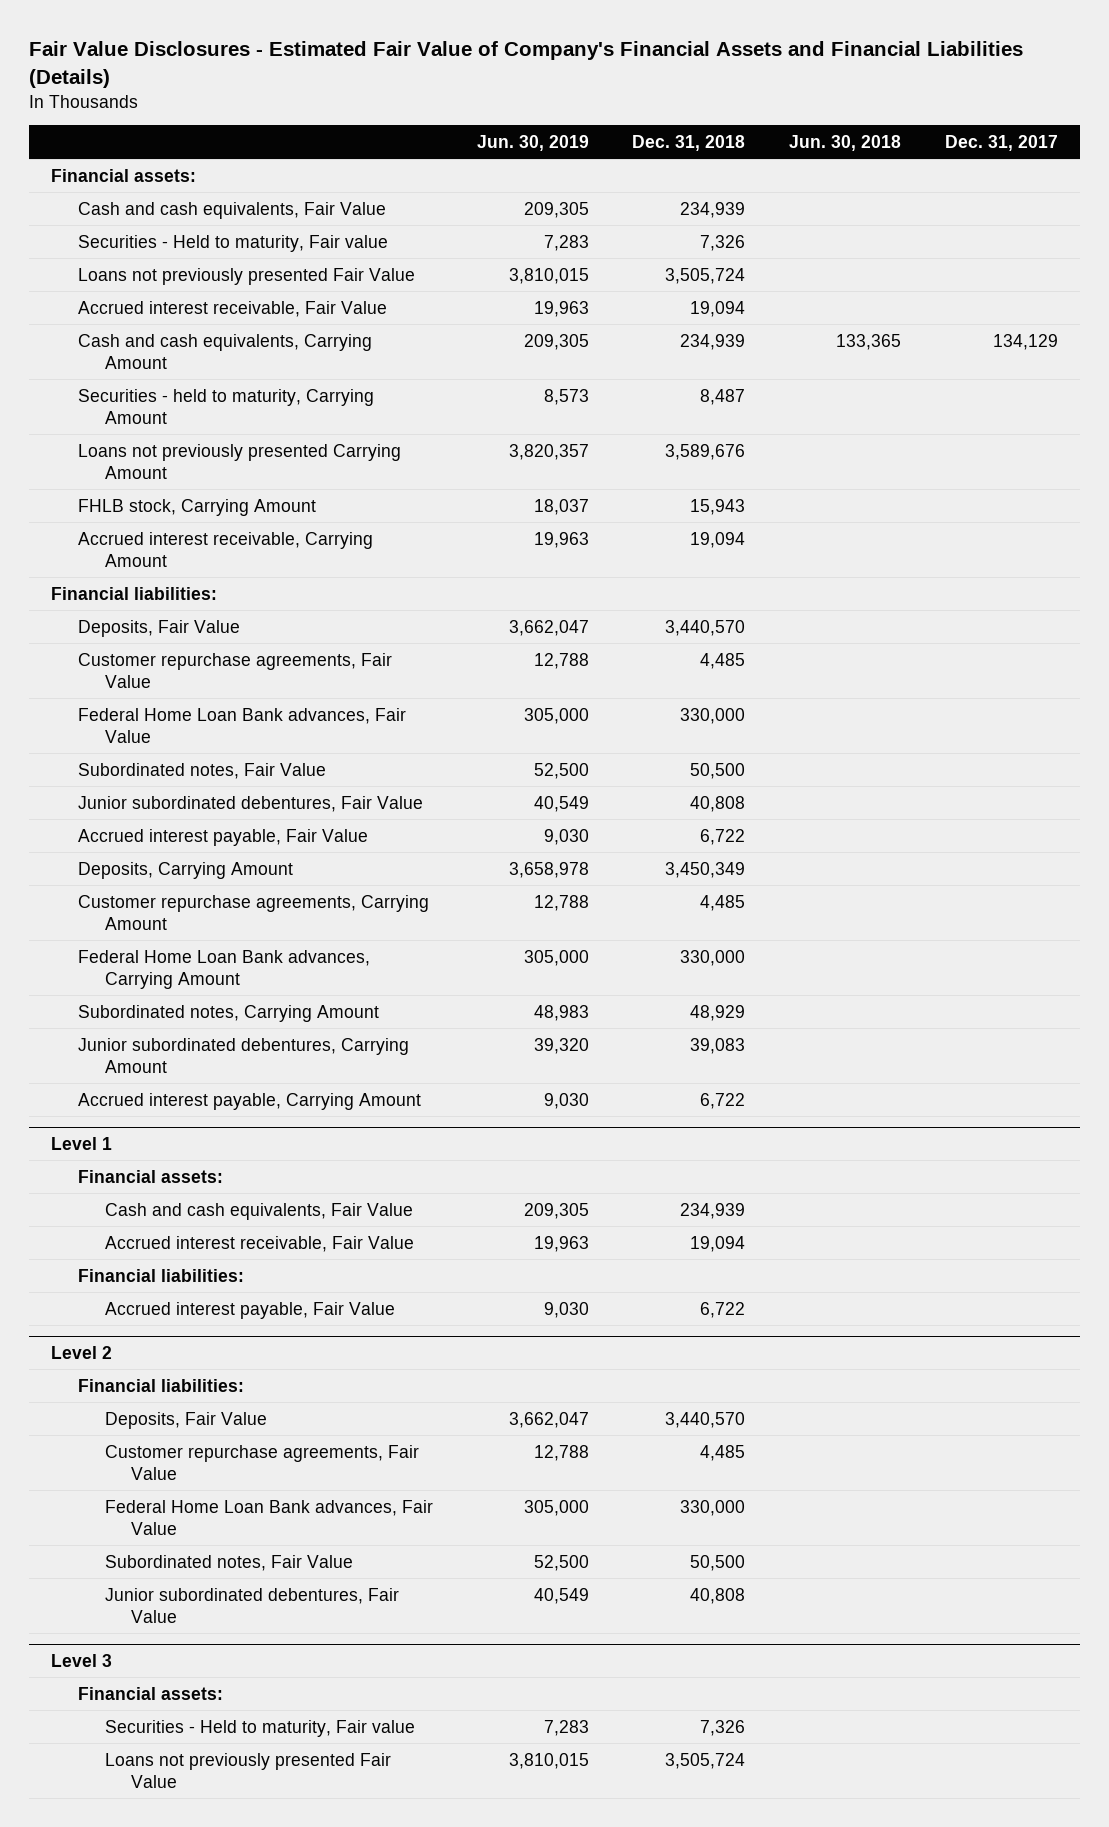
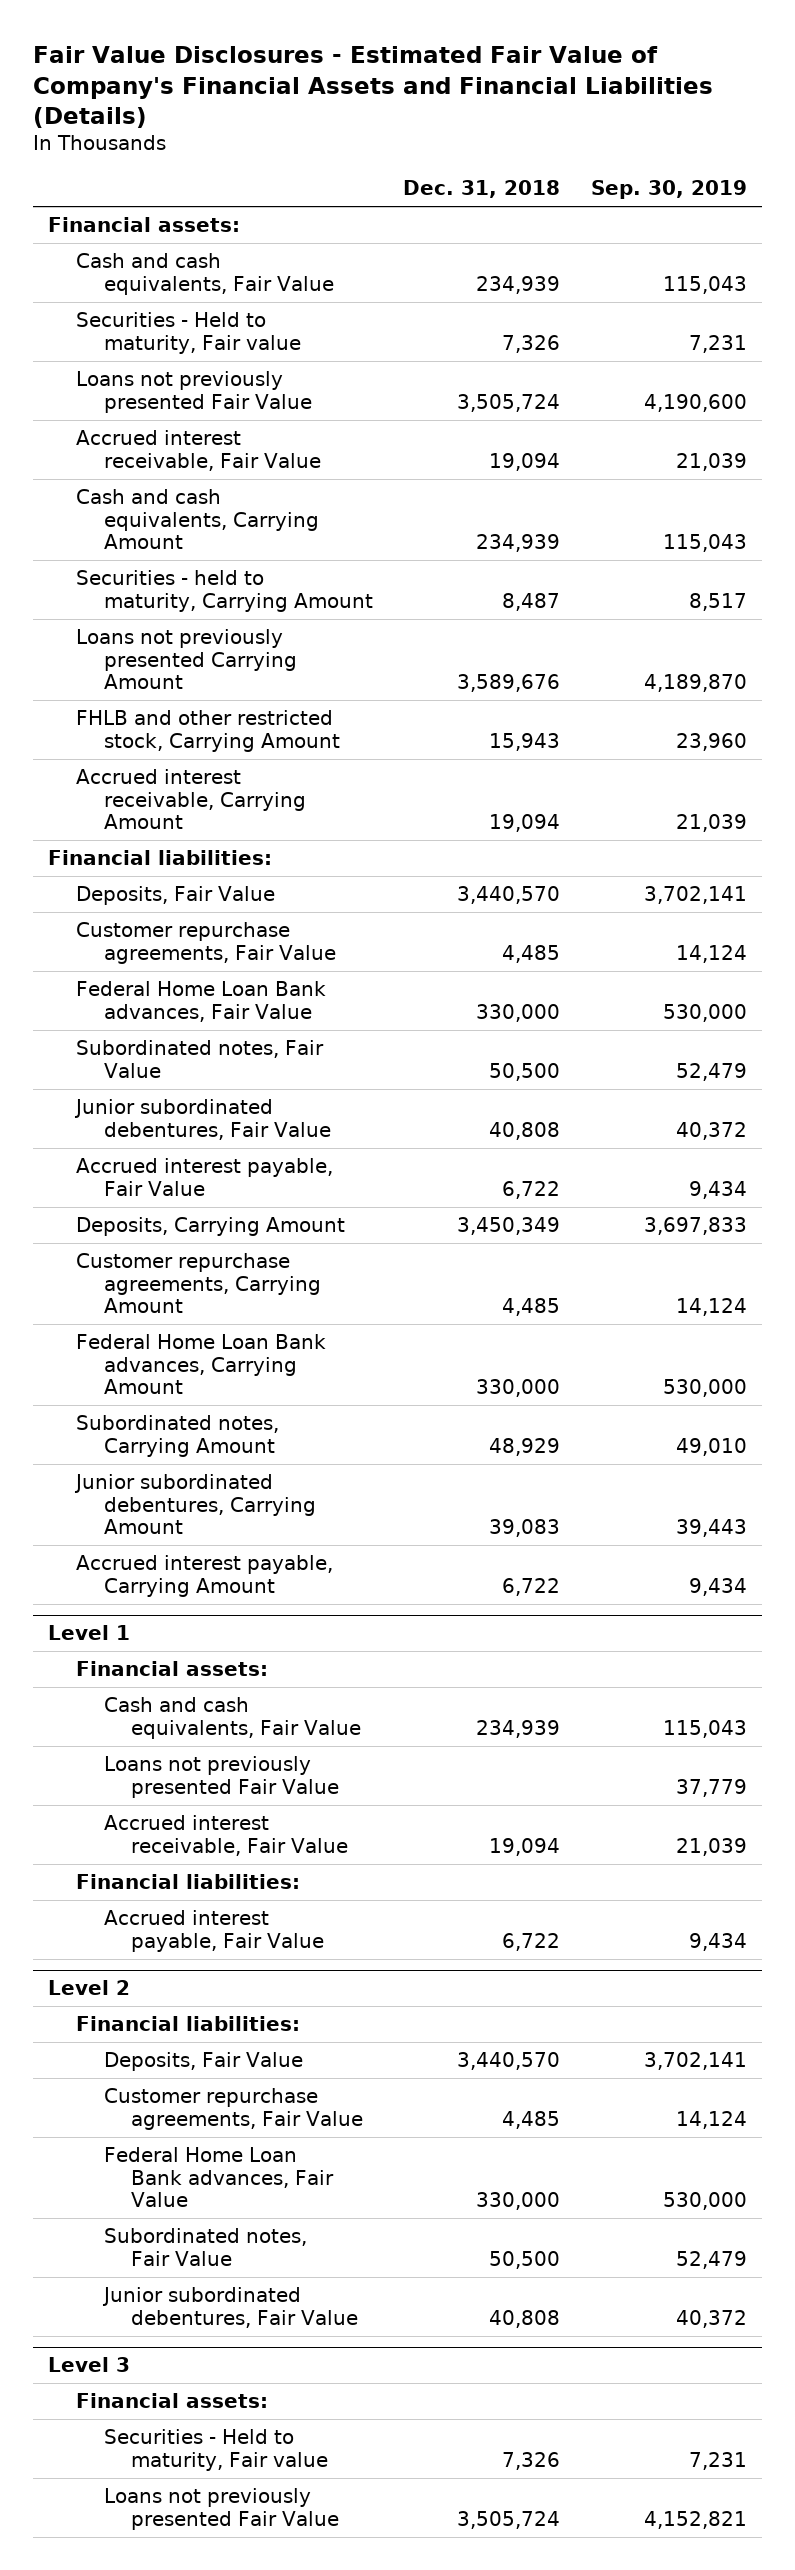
[476,134,589,151] Jun. 30, 2019 -> none
[789,134,902,151] Jun. 30, 2018 -> none
[945,134,1059,151] Dec. 31, 2017 -> none
none -> [590,180,747,200] Sep. 30, 2019
[77,498,316,516] FHLB stock, Carrying Amount -> [75,710,340,752] FHLB and other restricted stock, Carrying Amount
none -> [103,1756,340,1798] Loans not previously presented Fair Value

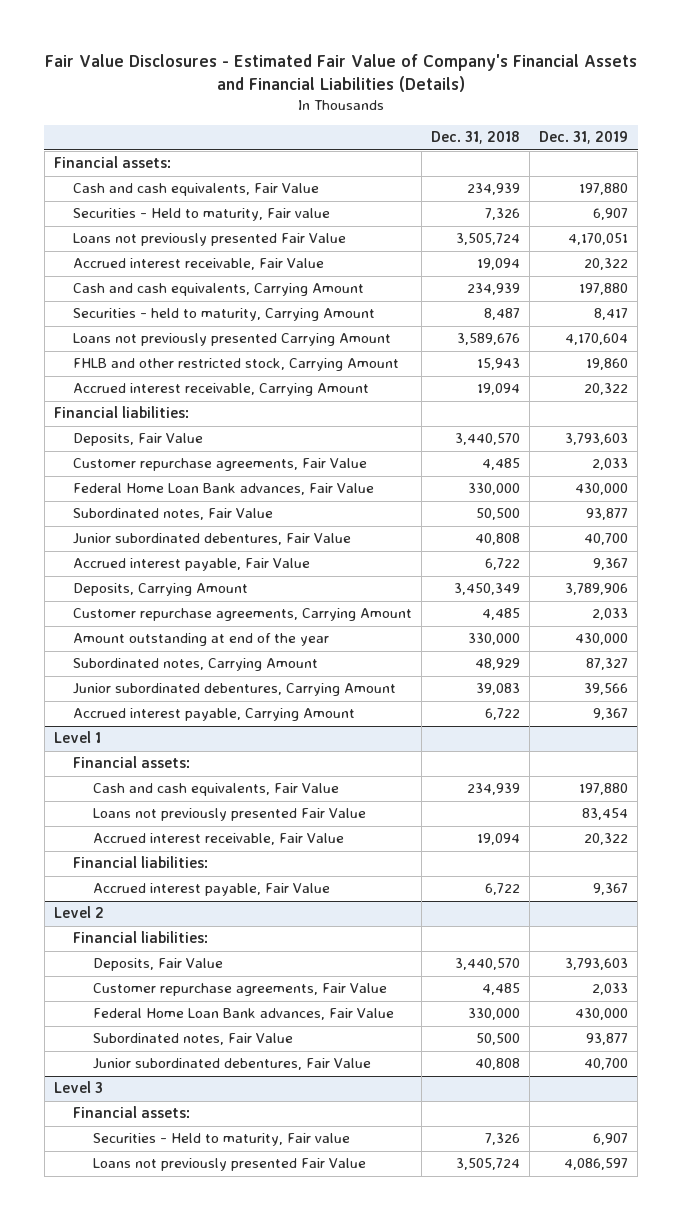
[590,180,747,200] Sep. 30, 2019 -> none
none -> [539,131,629,145] Dec. 31, 2019
[75,1334,326,1395] Federal Home Loan Bank advances, Carrying Amount -> [73,633,330,647] Amount outstanding at end of the year

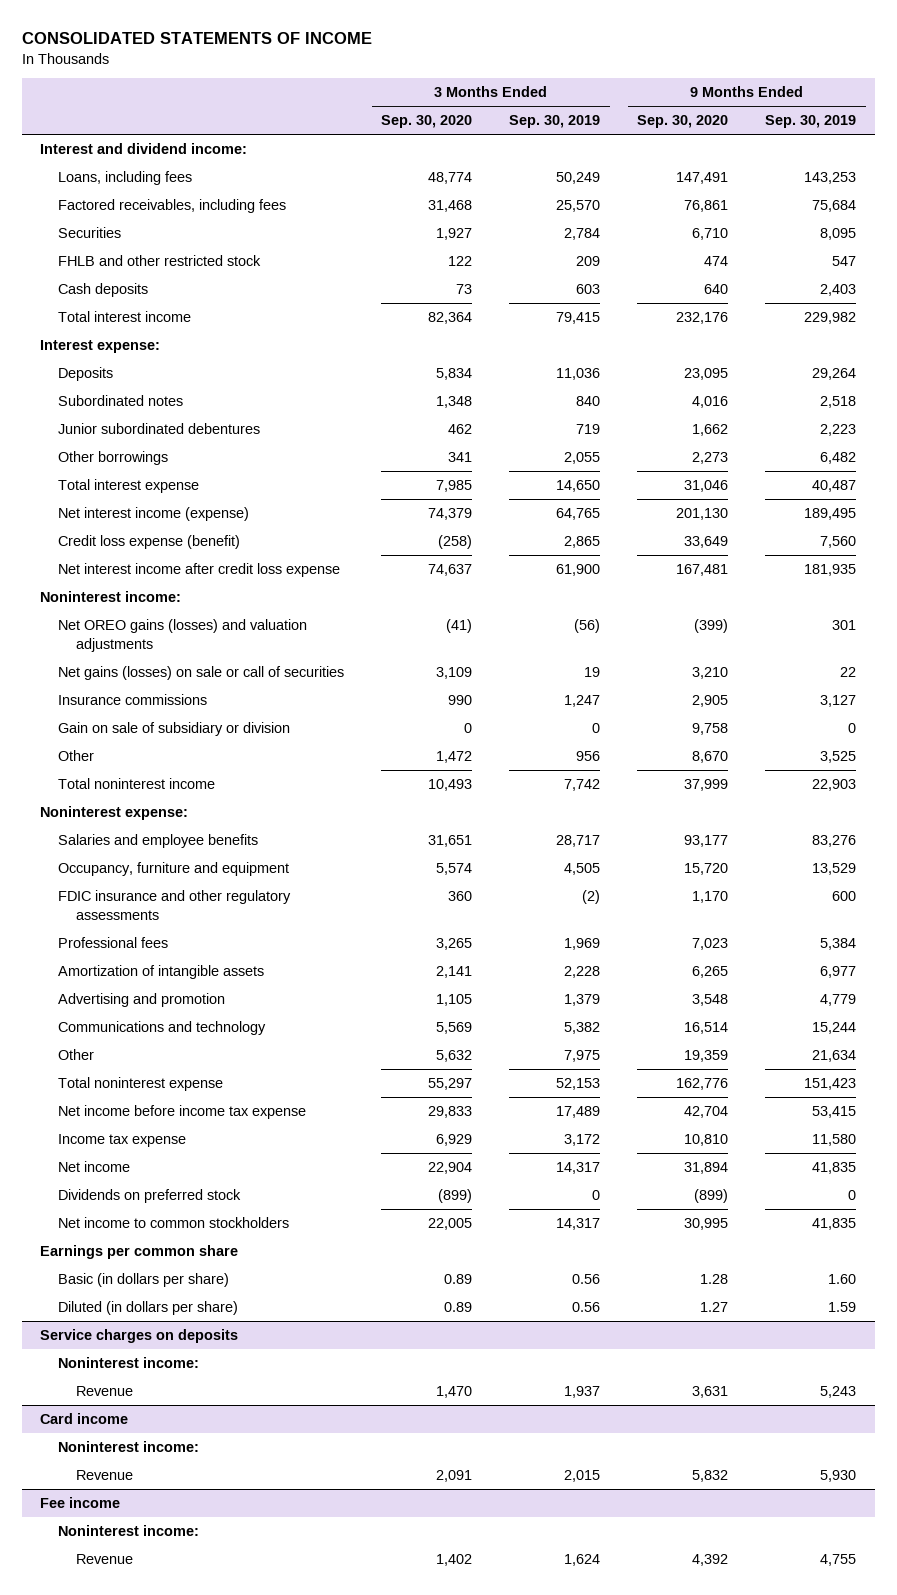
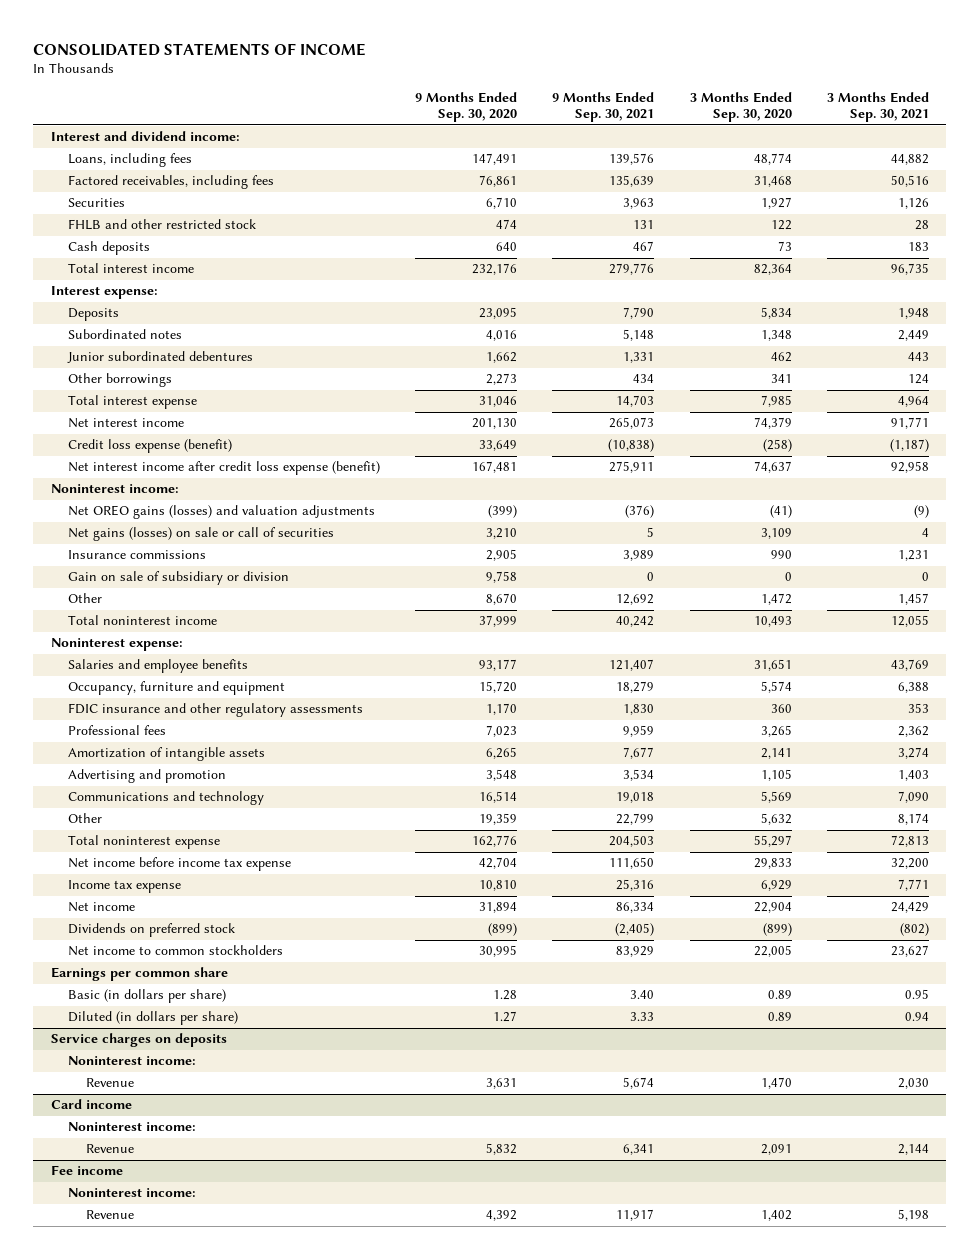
[509,115,601,129] Sep. 30, 2019 -> none
[765,115,857,129] Sep. 30, 2019 -> none
none -> [552,92,655,123] 9 Months Ended Sep. 30, 2021
none -> [826,92,929,123] 3 Months Ended Sep. 30, 2021
[58,506,250,521] Net interest income (expense) -> [68,418,185,429] Net interest income
[58,562,341,577] Net interest income after credit loss expense -> [68,461,381,476] Net interest income after credit loss expense (benefit)

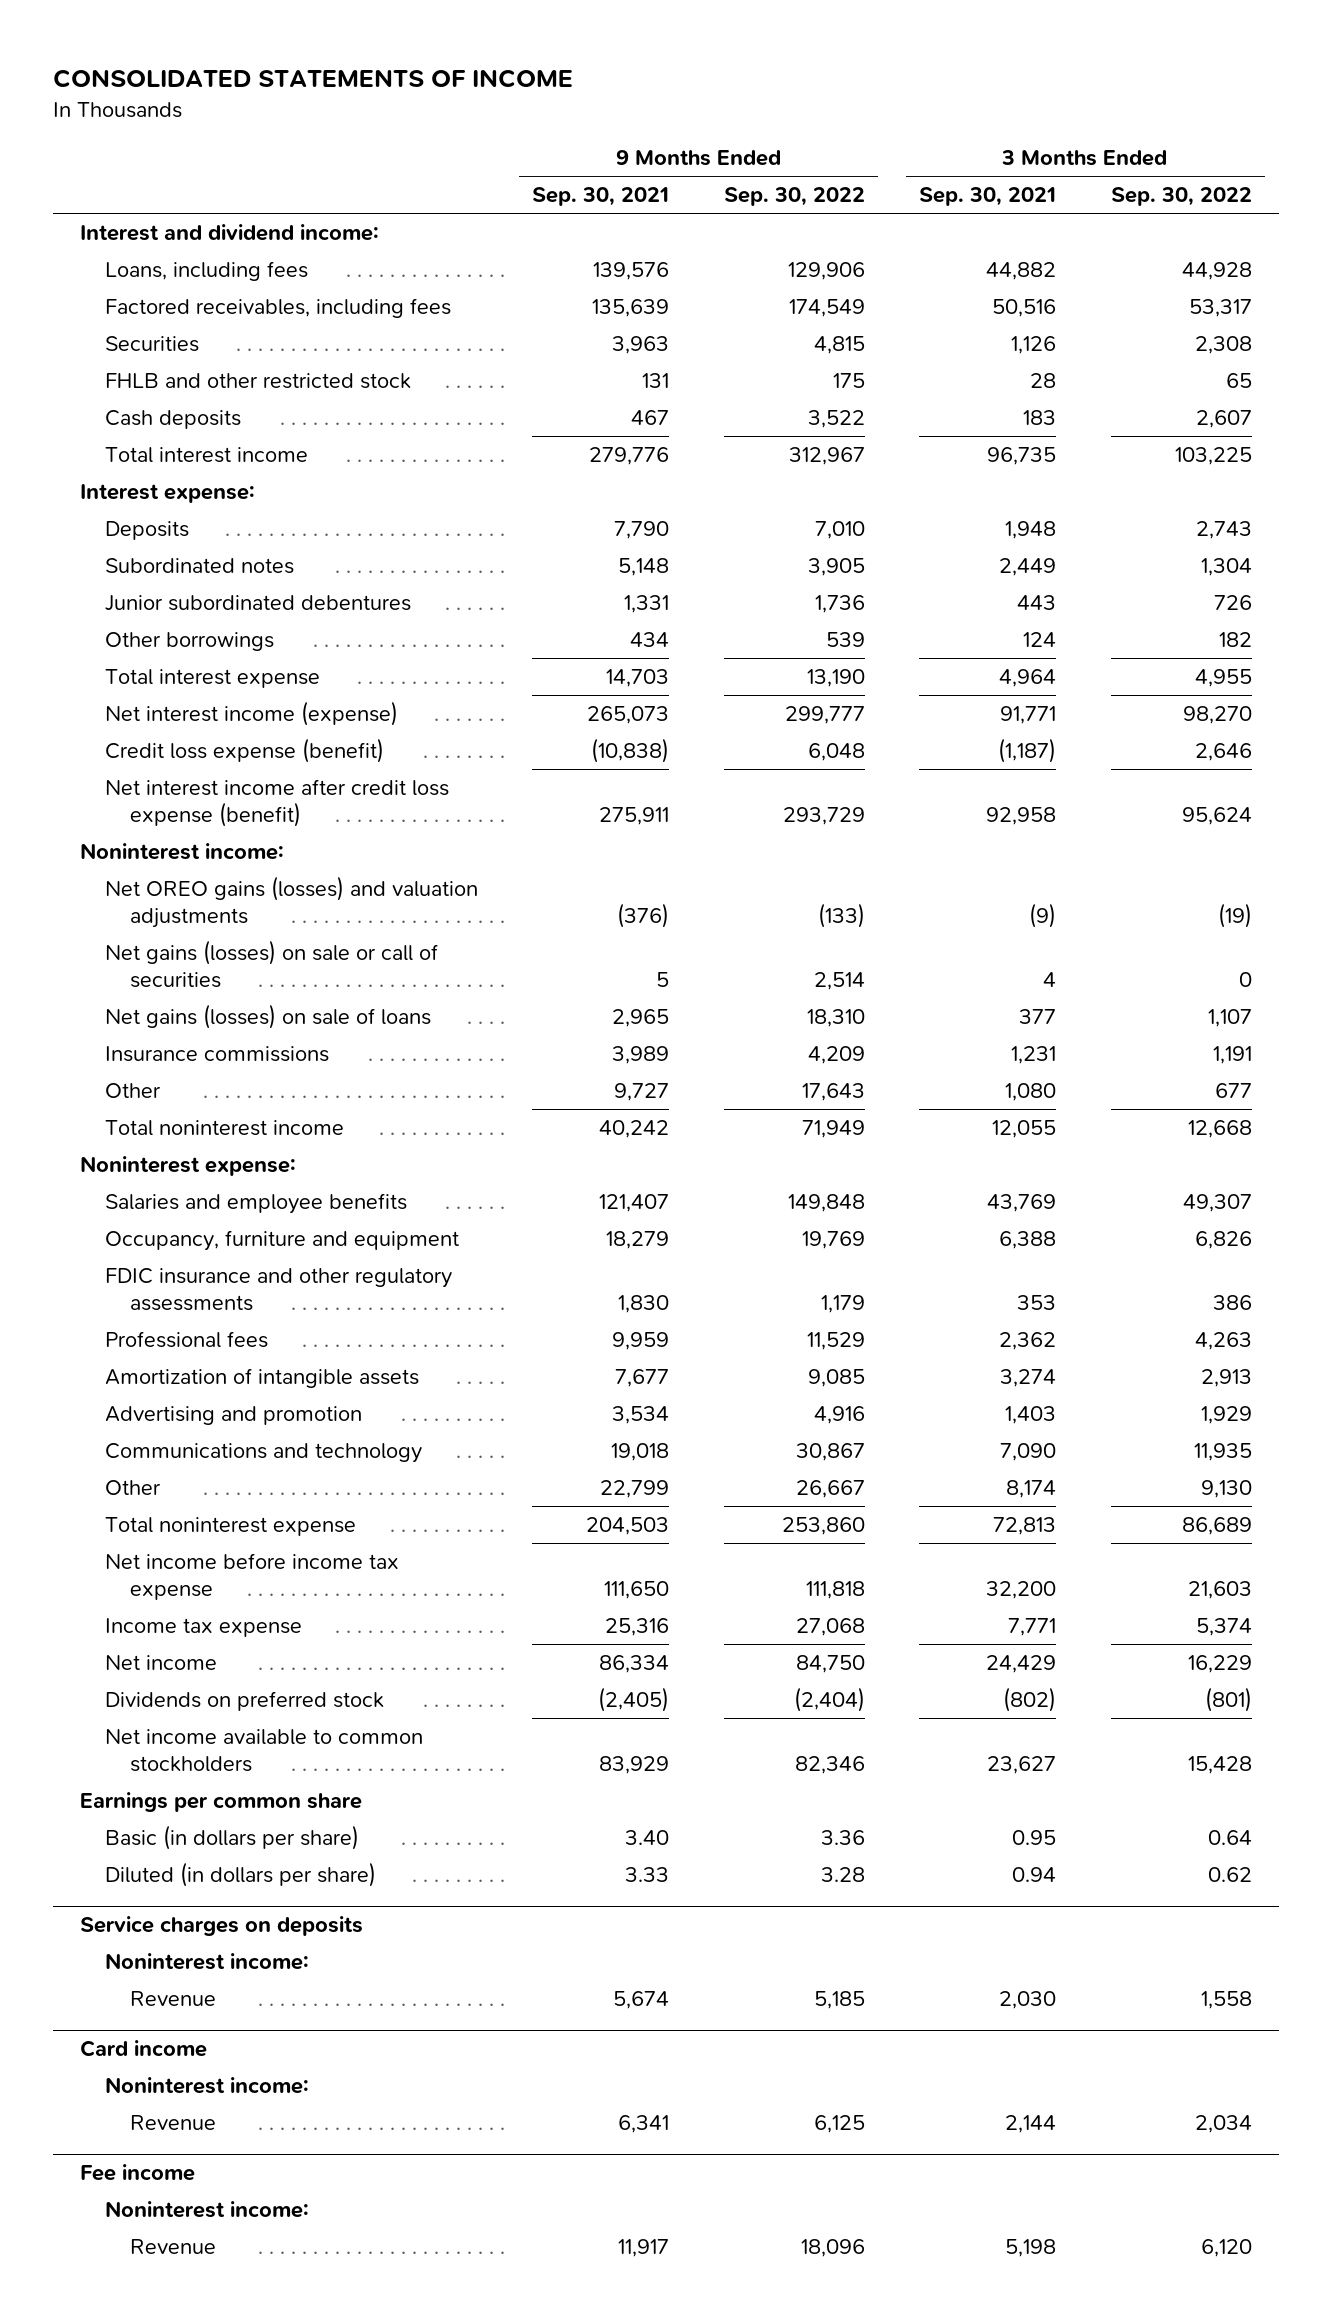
[415,92,518,123] 9 Months Ended Sep. 30, 2020 -> none
[689,92,792,123] 3 Months Ended Sep. 30, 2020 -> none
none -> [723,187,865,207] Sep. 30, 2022
none -> [1110,187,1252,207] Sep. 30, 2022
[68,418,185,429] Net interest income -> [105,701,399,727] Net interest income (expense)
none -> [105,1004,432,1030] Net gains (losses) on sale of loans
[68,571,290,586] Gain on sale of subsidiary or division -> none
[616,594,655,606] 12,692 -> [614,1083,670,1102] 9,727
[897,593,929,606] 1,457 -> [1005,1083,1057,1102] 1,080
[68,945,284,957] Net income to common stockholders -> [105,1729,424,1772] Net income available to common stockholders

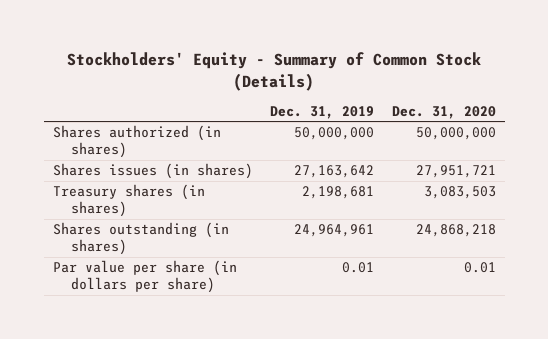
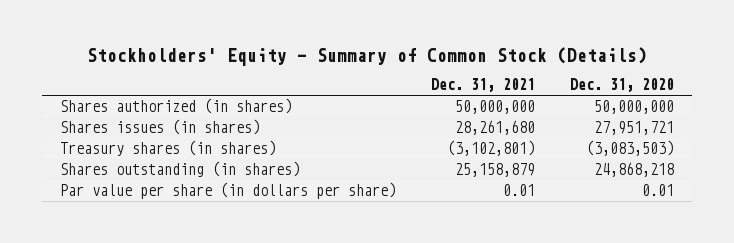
[270,105,375,119] Dec. 31, 2019 -> none
none -> [431,78,536,93] Dec. 31, 2021
[423,186,496,200] 3,083,503 -> [586,140,675,157] (3,083,503)

